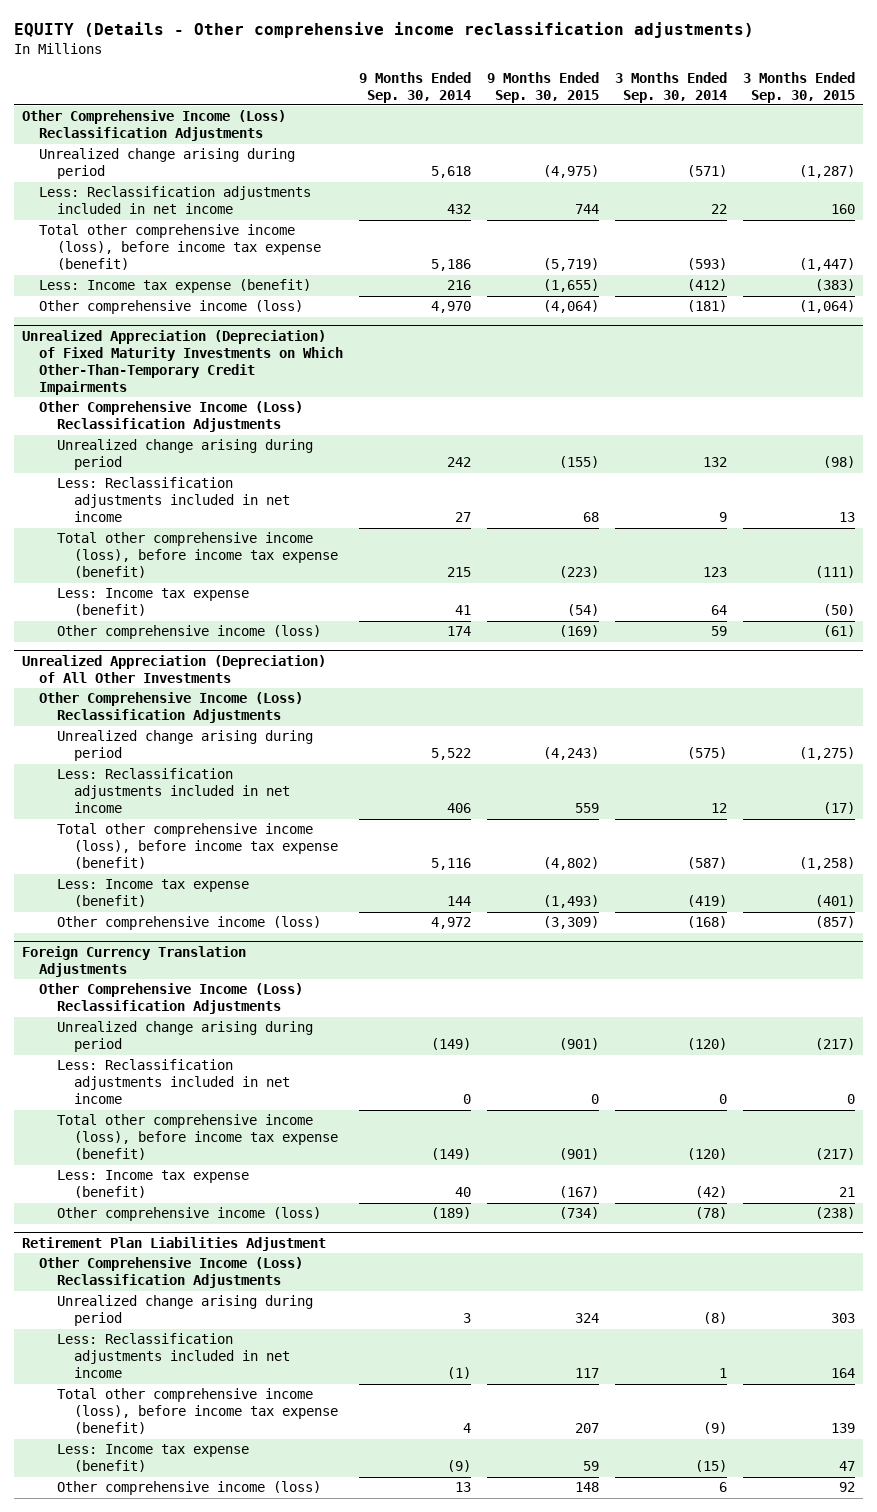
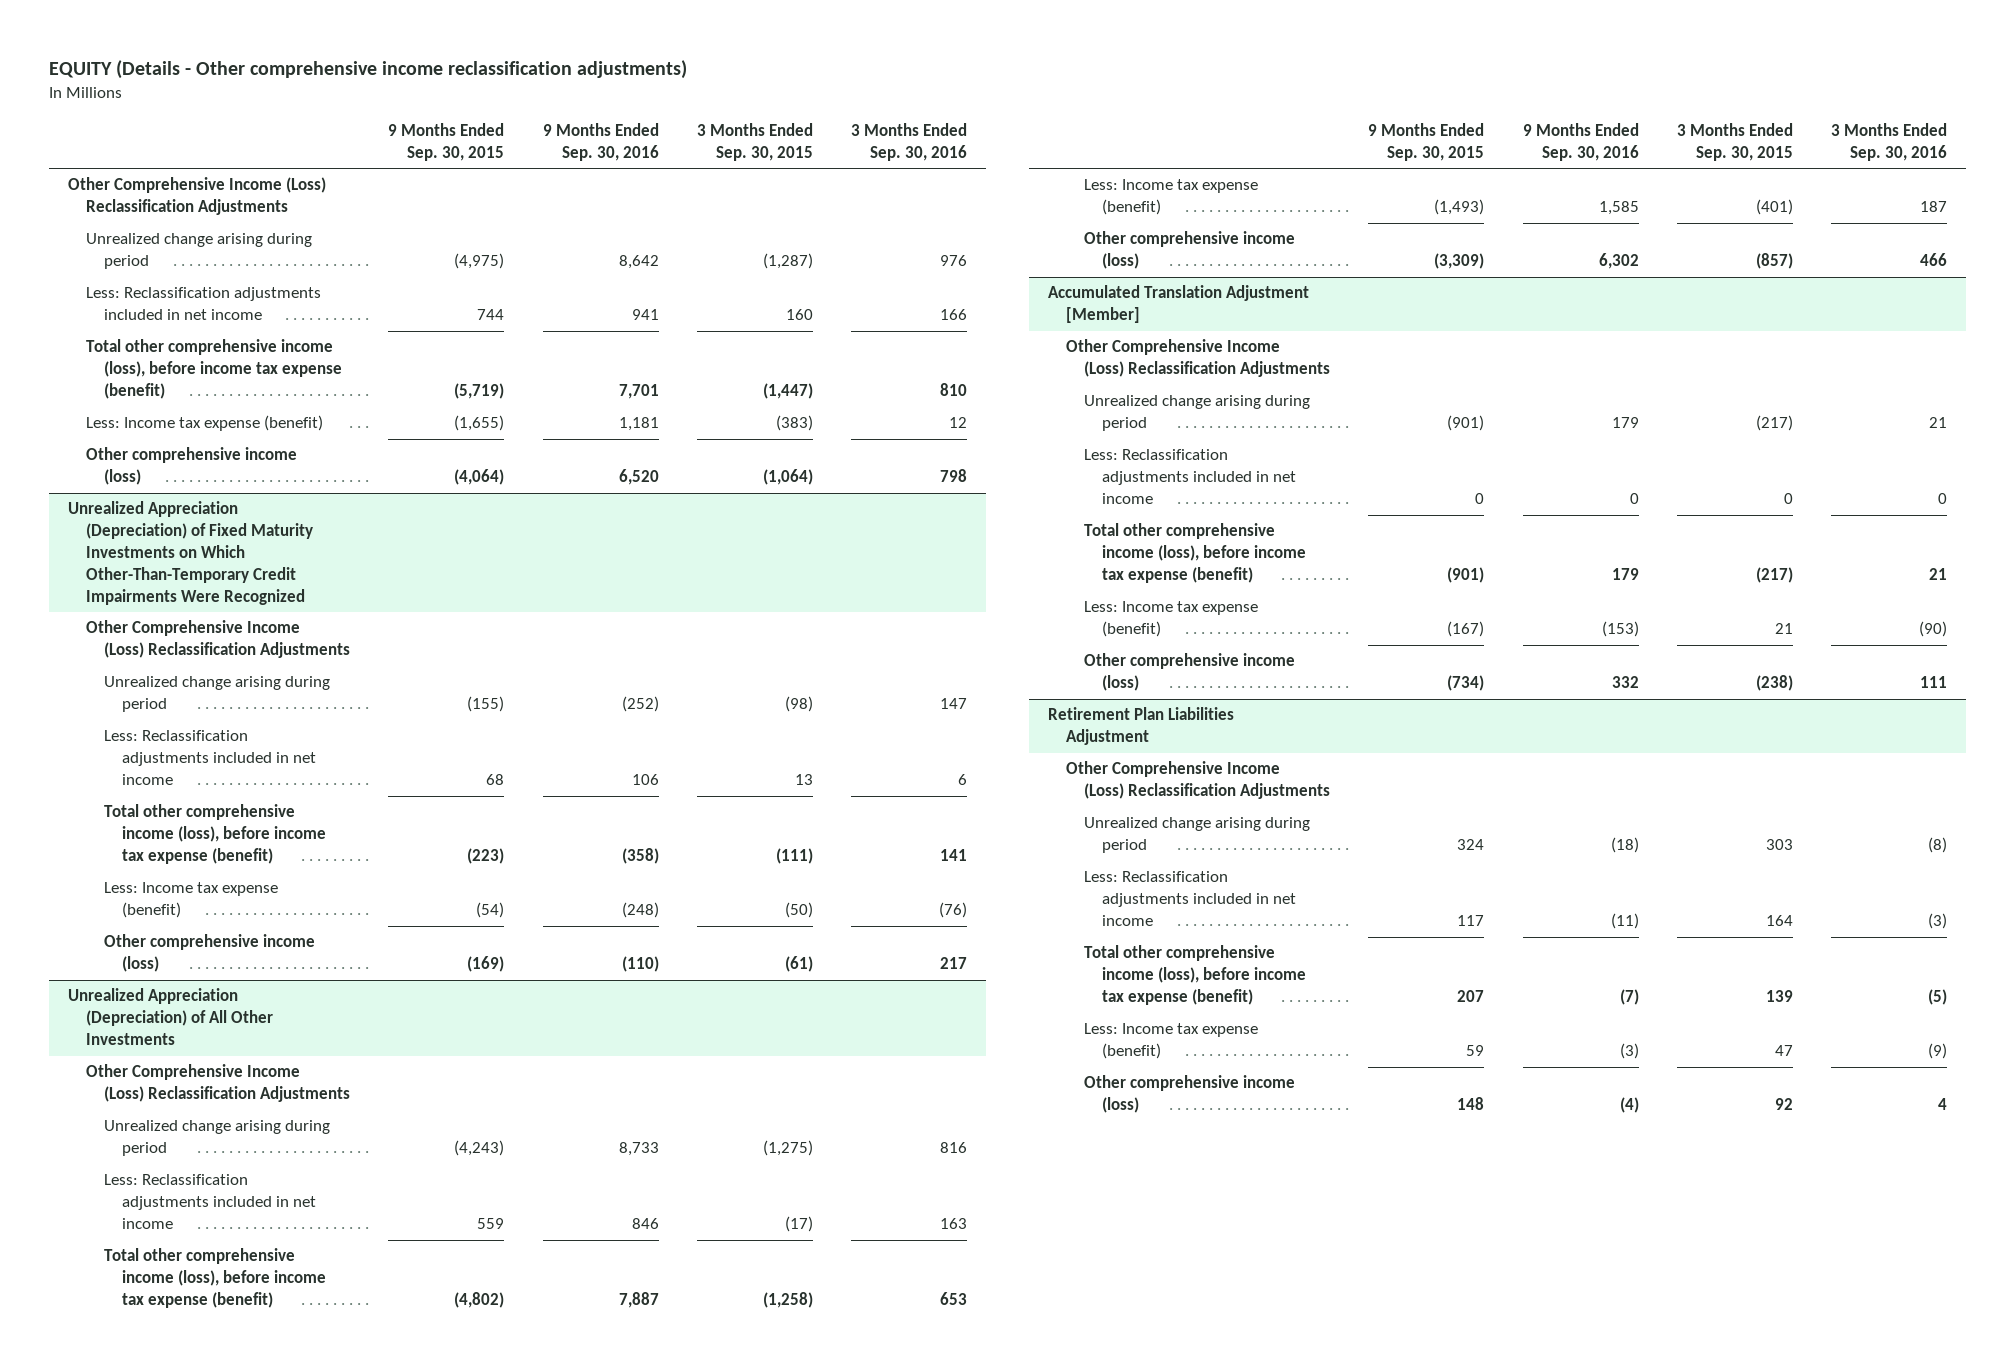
[359,71,472,103] 9 Months Ended Sep. 30, 2014 -> none
[614,71,727,103] 3 Months Ended Sep. 30, 2014 -> none
none -> [542,123,659,161] 9 Months Ended Sep. 30, 2016
none -> [851,123,968,161] 3 Months Ended Sep. 30, 2016
[21,329,344,395] Unrealized Appreciation (Depreciation) of Fixed Maturity Investments on Which Other-Than-Temporary Credit Impairments -> [67,501,313,605] Unrealized Appreciation (Depreciation) of Fixed Maturity Investments on Which Other-Than-Temporary Credit Impairments Were Recognized
[21,945,246,977] Foreign Currency Translation Adjustments -> [1047,285,1309,324] Accumulated Translation Adjustment [Member]

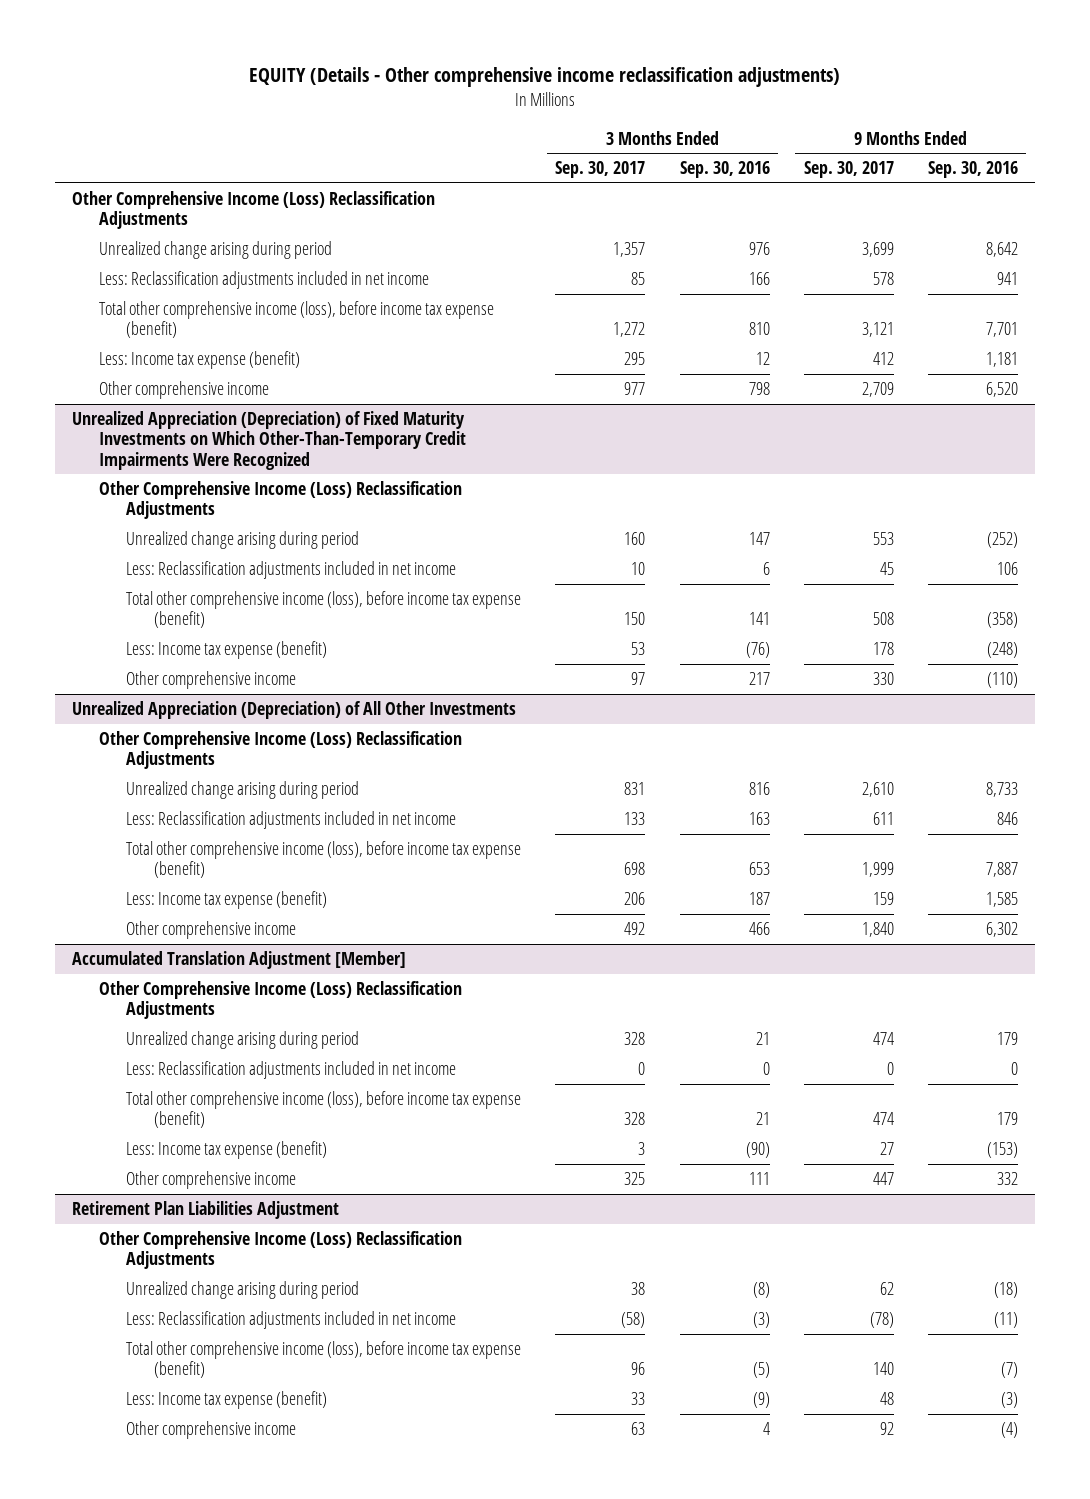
[388,123,505,161] 9 Months Ended Sep. 30, 2015 -> none
[696,123,813,161] 3 Months Ended Sep. 30, 2015 -> none
none -> [555,161,646,179] Sep. 30, 2017
none -> [803,161,894,179] Sep. 30, 2017
[85,447,297,486] Other comprehensive income (loss) -> [99,381,270,400] Other comprehensive income
[103,934,315,973] Other comprehensive income (loss) -> [126,671,297,690] Other comprehensive income
[1083,231,1295,270] Other comprehensive income (loss) -> [126,921,297,940] Other comprehensive income
[1083,653,1295,692] Other comprehensive income (loss) -> [126,1171,297,1190] Other comprehensive income
[1083,1075,1295,1114] Other comprehensive income (loss) -> [126,1421,297,1440] Other comprehensive income

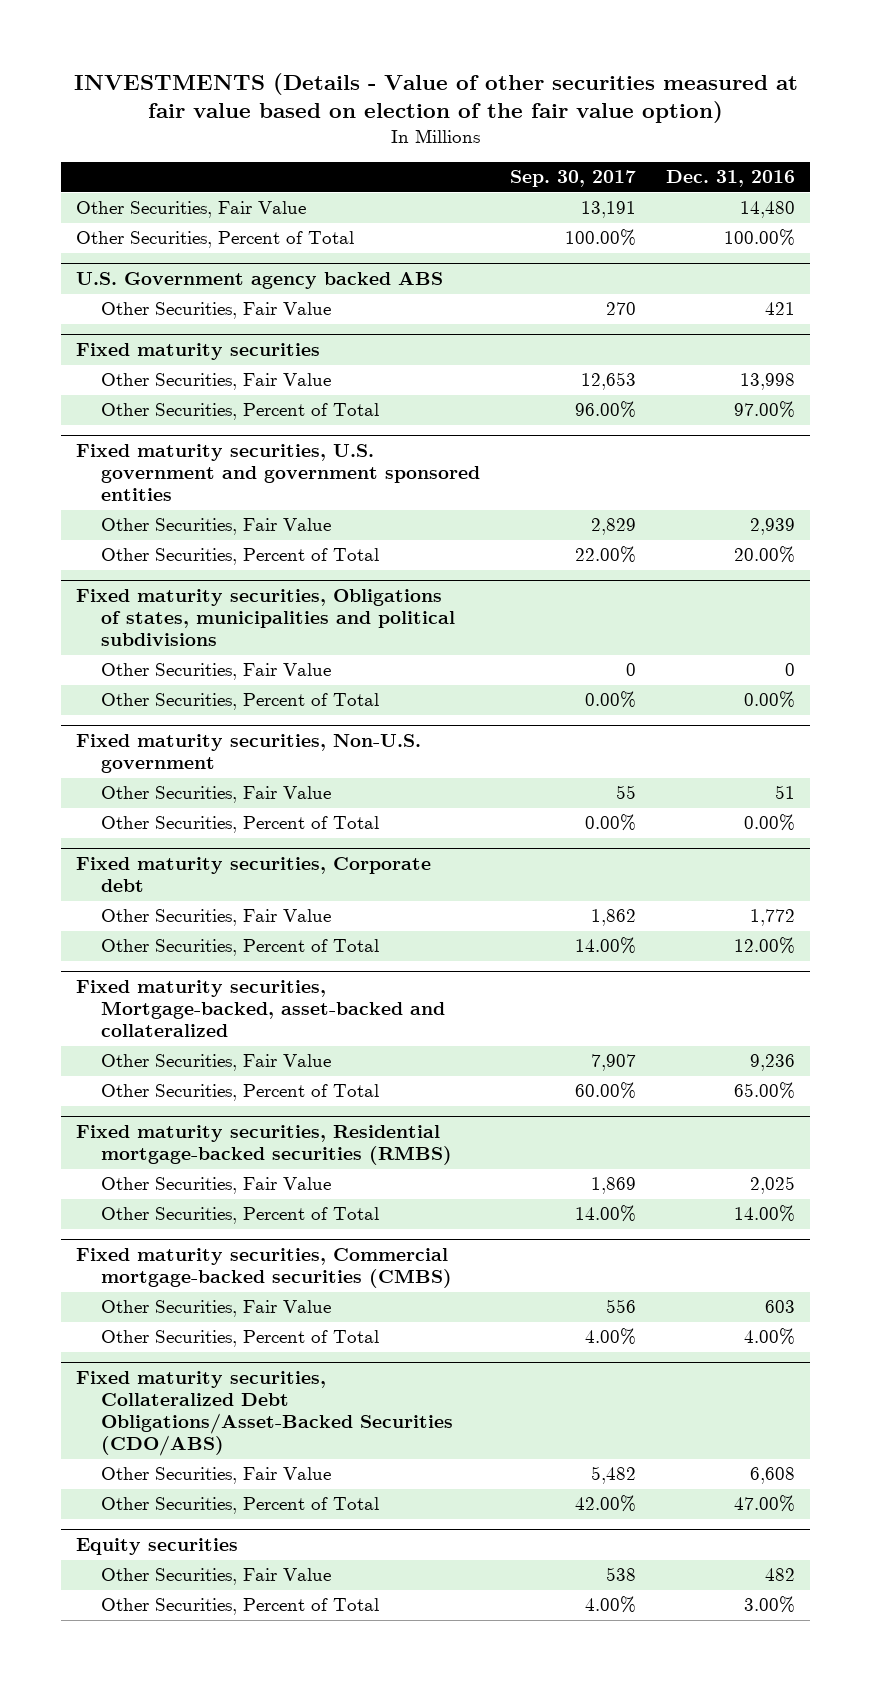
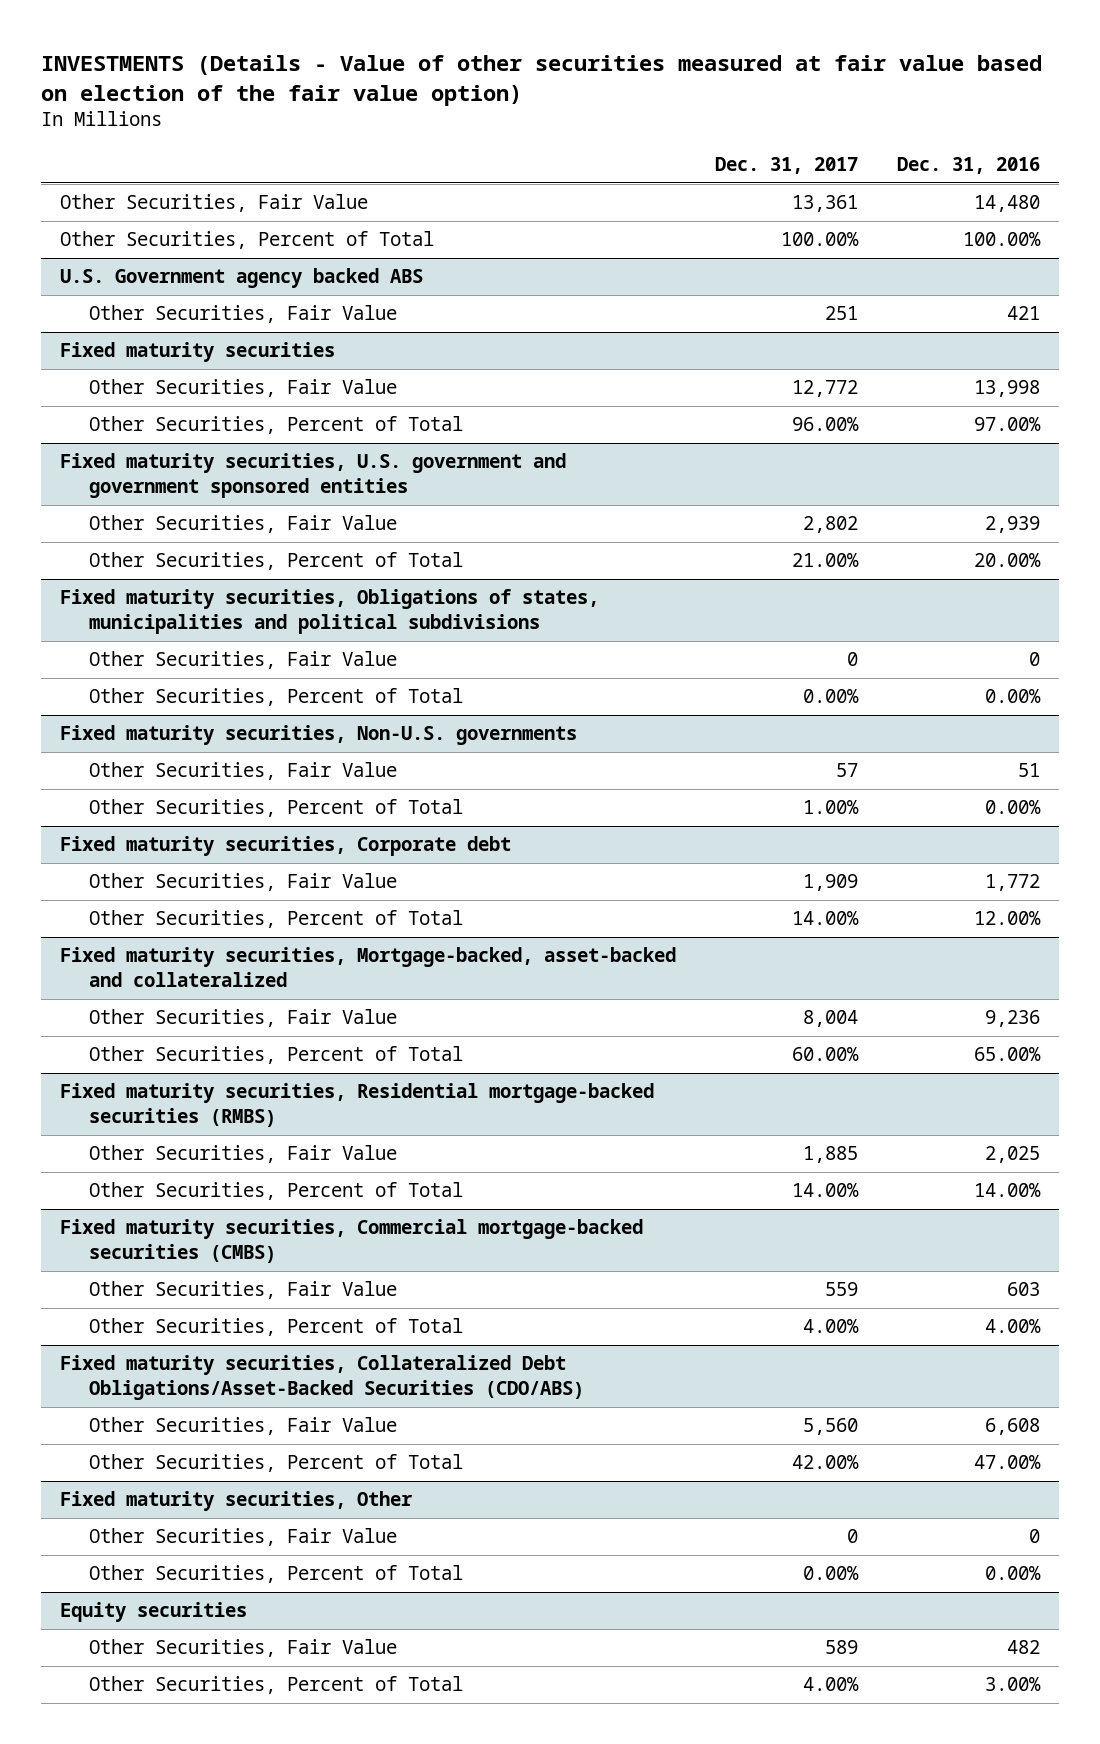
[509,170,636,188] Sep. 30, 2017 -> none
none -> [714,157,858,175] Dec. 31, 2017
[75,734,421,774] Fixed maturity securities, Non-U.S. government -> [60,725,578,746] Fixed maturity securities, Non-U.S. governments
none -> [60,1491,414,1512] Fixed maturity securities, Other
none -> [88,1528,397,1547] Other Securities, Fair Value
none -> [88,1565,463,1584] Other Securities, Percent of Total

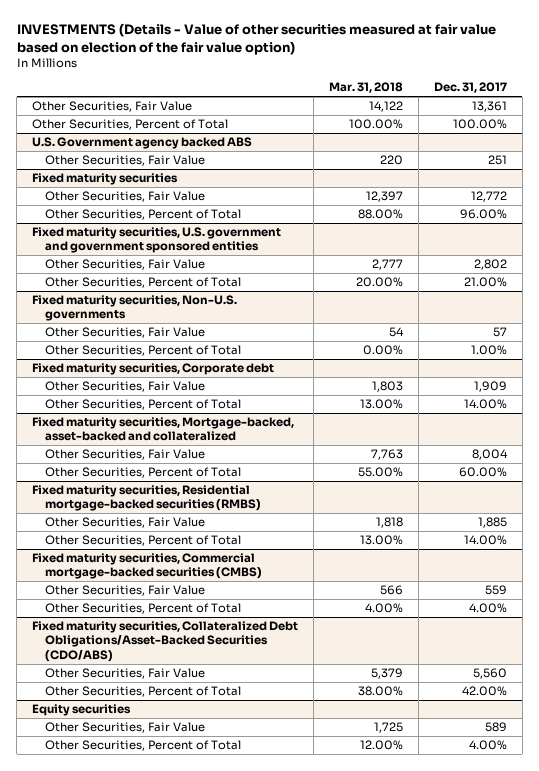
[896,157,1040,175] Dec. 31, 2016 -> none
none -> [328,82,403,94] Mar. 31, 2018
[60,589,600,635] Fixed maturity securities, Obligations of states, municipalities and political subdivisions -> none
[88,651,397,670] Other Securities, Fair Value -> none
[88,688,463,707] Other Securities, Percent of Total -> none
[60,1491,414,1512] Fixed maturity securities, Other -> none
[88,1528,397,1547] Other Securities, Fair Value -> none
[88,1565,463,1584] Other Securities, Percent of Total -> none

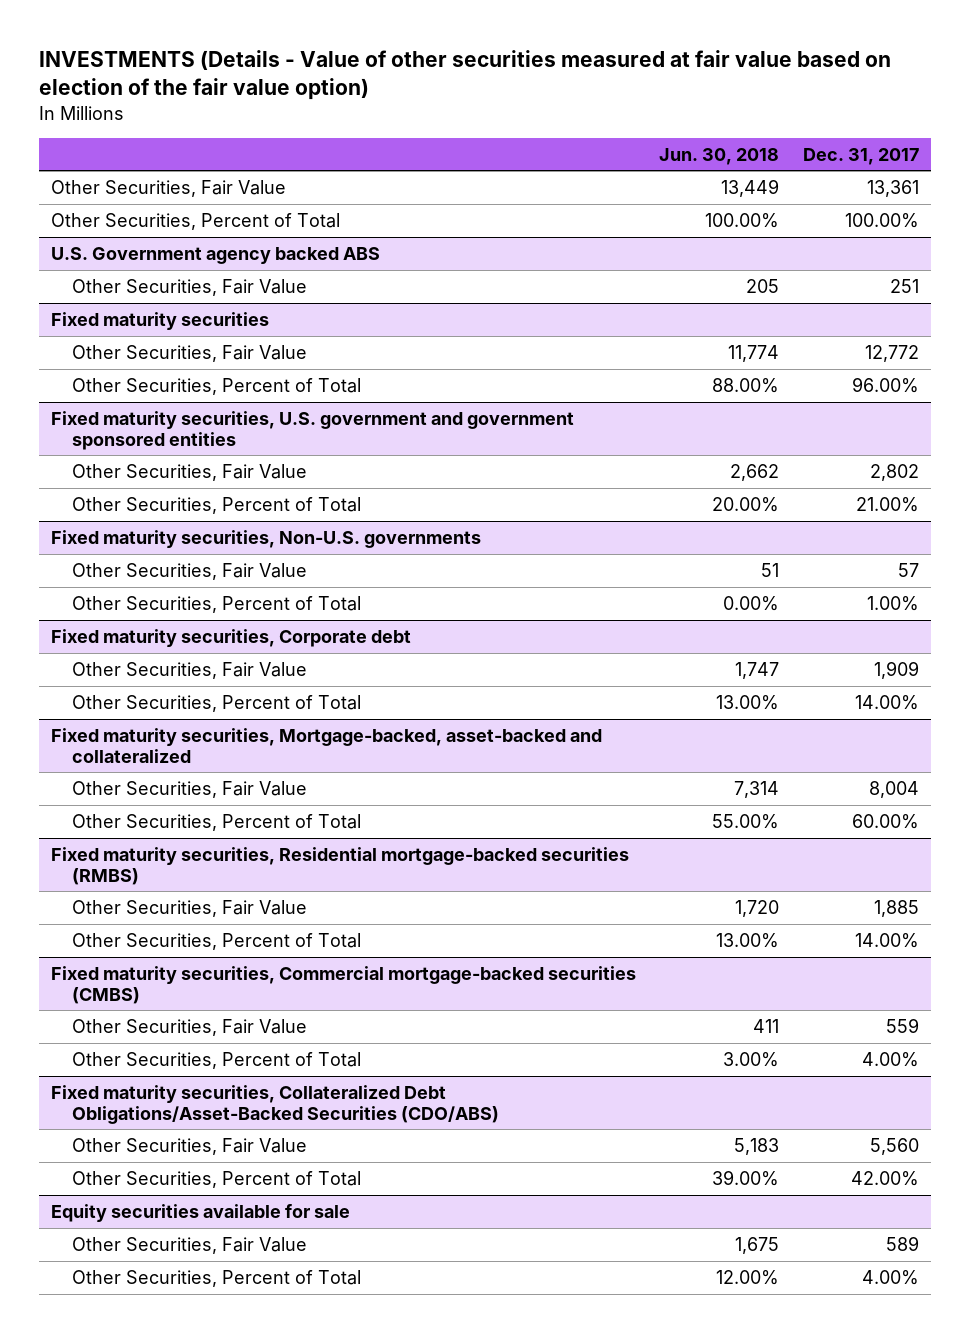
[328,82,403,94] Mar. 31, 2018 -> none
none -> [659,147,780,165] Jun. 30, 2018
[32,704,132,717] Equity securities -> [50,1203,350,1222] Equity securities available for sale

